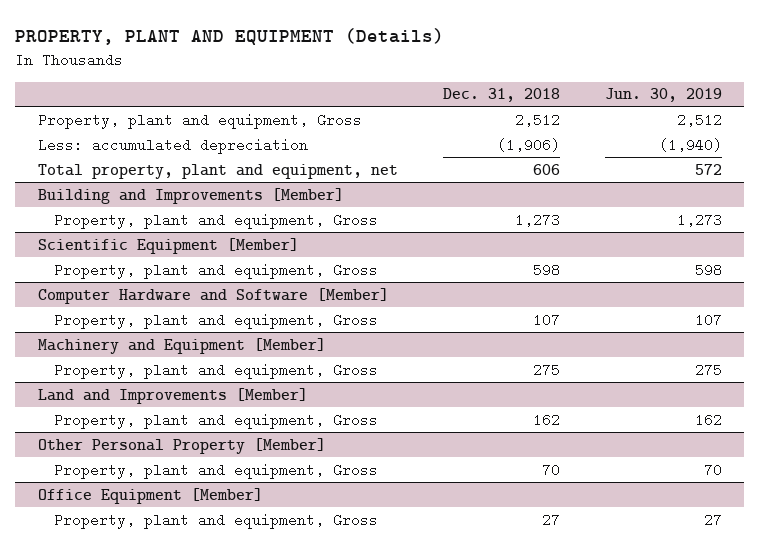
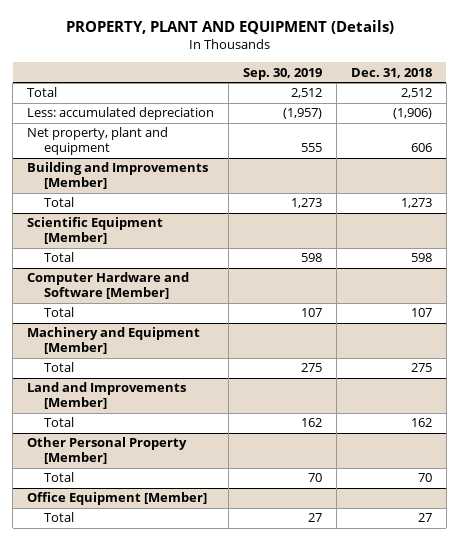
[604,88,722,103] Jun. 30, 2019 -> none
none -> [243,67,323,80] Sep. 30, 2019
[37,112,362,129] Property, plant and equipment, Gross -> [27,87,58,98] Total
[37,163,398,179] Total property, plant and equipment, net -> [27,127,169,156] Net property, plant and equipment
[53,212,378,229] Property, plant and equipment, Gross -> [44,197,75,208] Total
[53,262,378,279] Property, plant and equipment, Gross -> [44,252,75,263] Total
[53,312,378,329] Property, plant and equipment, Gross -> [44,307,75,318] Total
[53,362,378,379] Property, plant and equipment, Gross -> [44,362,75,373] Total
[53,412,378,429] Property, plant and equipment, Gross -> [44,417,75,428] Total
[53,462,378,479] Property, plant and equipment, Gross -> [44,472,75,483] Total
[53,512,378,529] Property, plant and equipment, Gross -> [44,512,75,523] Total

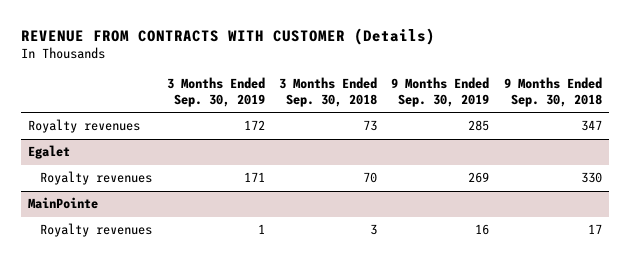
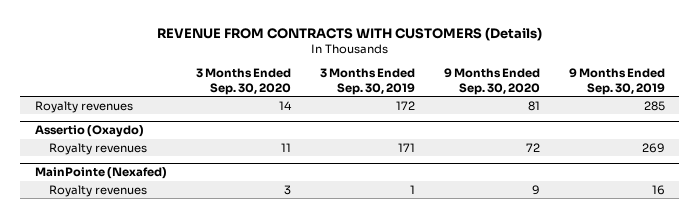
[20,27,435,45] REVENUE FROM CONTRACTS WITH CUSTOMER (Details) -> [156,26,542,41] REVENUE FROM CONTRACTS WITH CUSTOMERS (Details)
[278,77,377,107] 3 Months Ended Sep. 30, 2018 -> none
[503,77,602,107] 9 Months Ended Sep. 30, 2018 -> none
none -> [195,68,291,95] 3 Months Ended Sep. 30, 2020
none -> [443,68,540,95] 9 Months Ended Sep. 30, 2020
[27,145,70,160] Egalet -> [34,124,144,137] Assertio (Oxaydo)
[27,197,98,210] MainPointe -> [34,166,167,179] MainPointe (Nexafed)

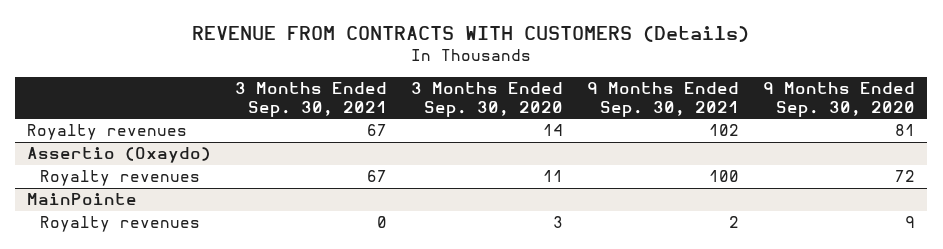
[319,68,415,95] 3 Months Ended Sep. 30, 2019 -> none
[568,68,665,95] 9 Months Ended Sep. 30, 2019 -> none
none -> [235,81,388,117] 3 Months Ended Sep. 30, 2021
none -> [587,81,740,117] 9 Months Ended Sep. 30, 2021
[34,166,167,179] MainPointe (Nexafed) -> [27,193,138,206] MainPointe

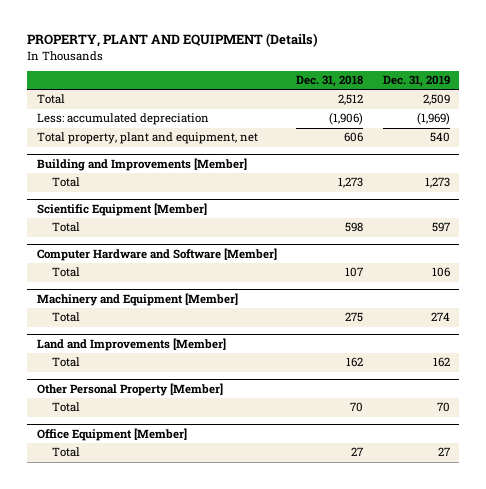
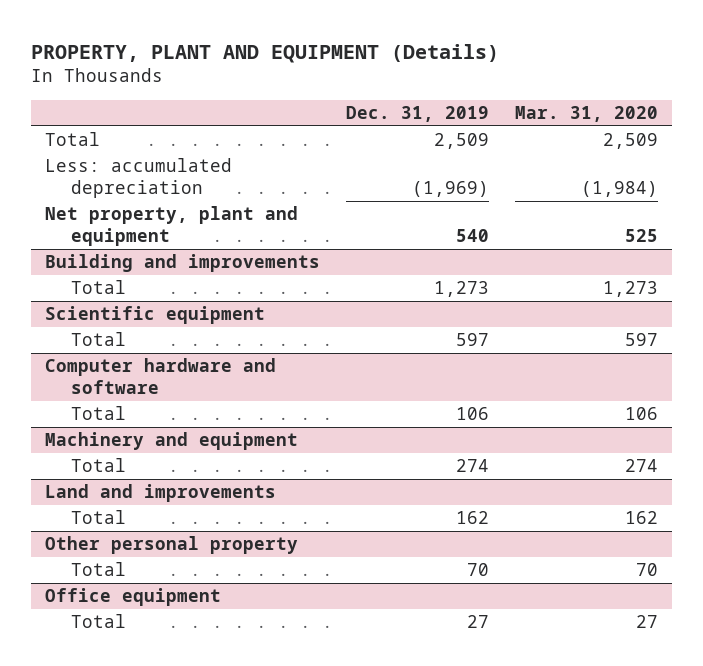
[296,75,364,88] Dec. 31, 2018 -> none
none -> [515,106,659,123] Mar. 31, 2020
[36,132,258,145] Total property, plant and equipment, net -> [44,206,298,247] Net property, plant and equipment
[36,157,247,171] Building and Improvements [Member] -> [44,254,320,273] Building and improvements
[36,202,207,216] Scientific Equipment [Member] -> [44,306,265,325] Scientific equipment
[36,247,277,261] Computer Hardware and Software [Member] -> [44,358,276,395] Computer hardware and software
[36,292,238,306] Machinery and Equipment [Member] -> [44,432,298,451] Machinery and equipment
[36,337,226,351] Land and Improvements [Member] -> [44,484,276,503] Land and improvements
[36,382,223,396] Other Personal Property [Member] -> [44,536,298,555] Other personal property
[36,427,187,441] Office Equipment [Member] -> [44,588,221,607] Office equipment

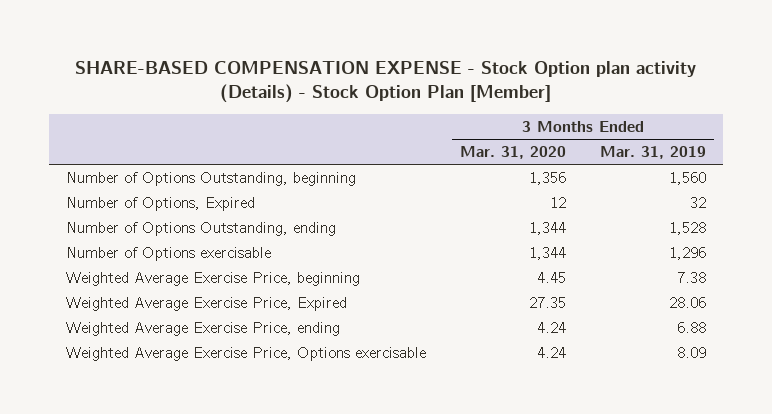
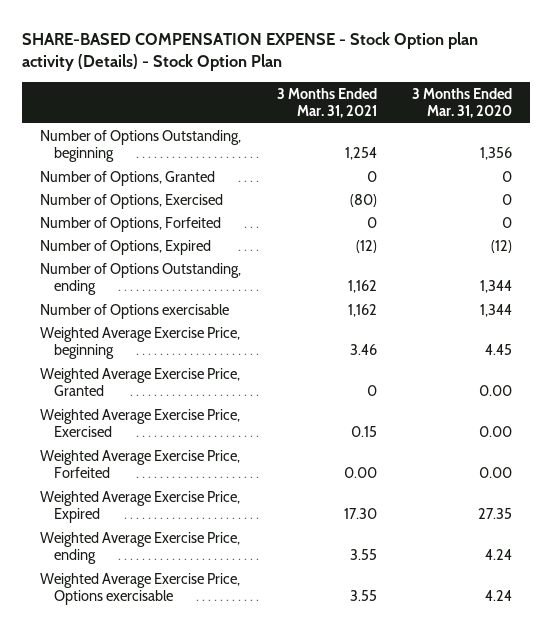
[75,60,697,104] SHARE-BASED COMPENSATION EXPENSE - Stock Option plan activity (Details) - Stock Option Plan [Member] -> [22,31,479,72] SHARE-BASED COMPENSATION EXPENSE - Stock Option plan activity (Details) - Stock Option Plan
[599,146,706,160] Mar. 31, 2019 -> none
none -> [276,87,377,119] 3 Months Ended Mar. 31, 2021
none -> [40,170,216,186] Number of Options, Granted
none -> [40,193,224,209] Number of Options, Exercised
none -> [40,216,222,232] Number of Options, Forfeited
[550,197,567,209] 12 -> [490,239,512,253] (12)
none -> [40,367,241,397] Weighted Average Exercise Price, Granted
none -> [40,408,241,438] Weighted Average Exercise Price, Exercised
none -> [40,449,241,479] Weighted Average Exercise Price, Forfeited

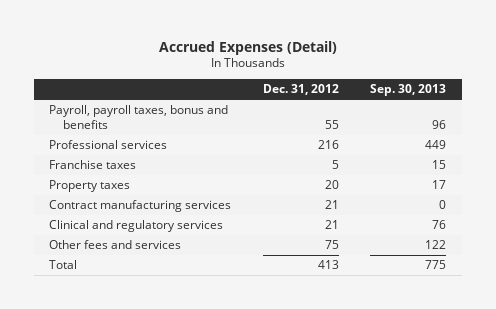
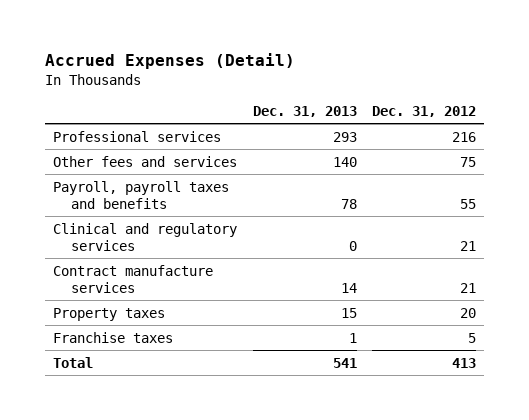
[370,84,447,97] Sep. 30, 2013 -> none
none -> [252,105,357,117] Dec. 31, 2013
[49,105,229,130] Payroll, payroll taxes, bonus and benefits -> none
[49,200,232,213] Contract manufacturing services -> none
none -> [52,180,229,209] Payroll, payroll taxes and benefits
[49,220,224,233] Clinical and regulatory services -> [52,222,237,251] Clinical and regulatory services
none -> [52,264,213,293] Contract manufacture services
[49,180,131,193] Property taxes -> [52,307,165,321] Property taxes
[49,160,137,170] Franchise taxes -> [52,331,173,343] Franchise taxes

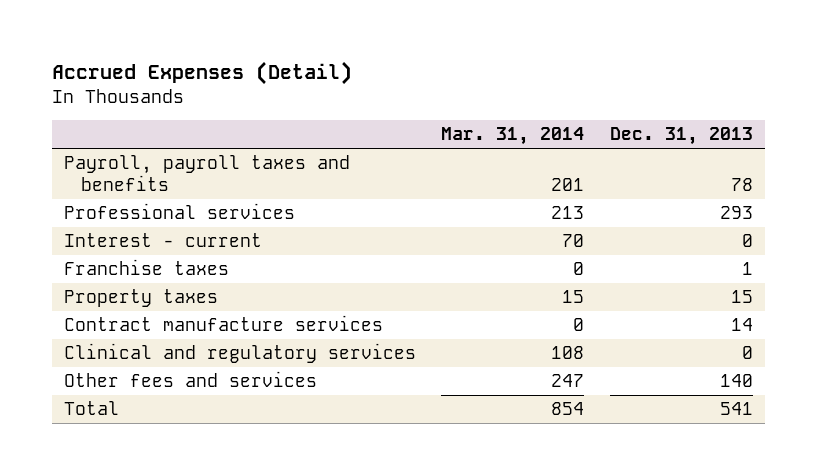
[372,105,477,117] Dec. 31, 2012 -> none
none -> [441,127,585,146] Mar. 31, 2014
[52,130,221,142] Professional services -> [64,203,296,220] Professional services
none -> [64,233,263,248] Interest - current
[52,307,165,321] Property taxes -> [64,289,219,308] Property taxes
[52,264,213,293] Contract manufacture services -> [64,315,384,332] Contract manufacture services
[52,222,237,251] Clinical and regulatory services -> [64,343,417,364] Clinical and regulatory services
[52,155,237,167] Other fees and services -> [64,371,318,388] Other fees and services

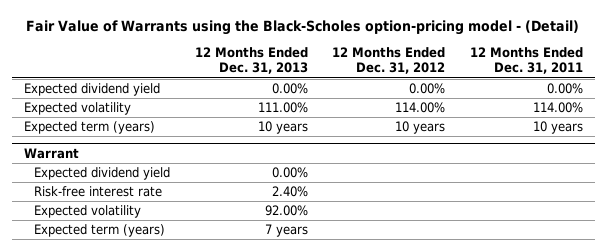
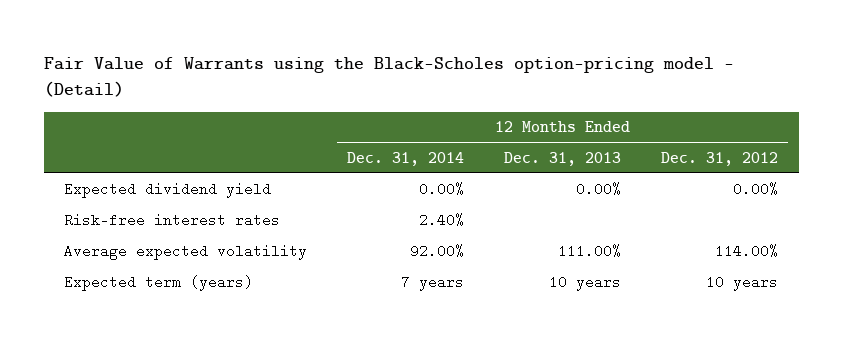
[469,47,583,75] 12 Months Ended Dec. 31, 2011 -> none
none -> [346,151,464,166] Dec. 31, 2014
none -> [63,213,280,228] Risk-free interest rates
[23,102,131,116] Expected volatility -> [63,244,307,261] Average expected volatility
[23,147,79,159] Warrant -> none
[34,167,171,181] Expected dividend yield -> none
[34,186,163,198] Risk-free interest rate -> none
[34,205,142,219] Expected volatility -> none
[34,224,166,238] Expected term (years) -> none

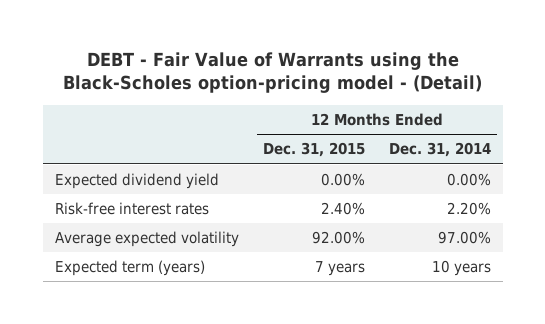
[43,57,734,98] Fair Value of Warrants using the Black-Scholes option-pricing model - (Detail) -> [62,52,482,94] DEBT - Fair Value of Warrants using the Black-Scholes option-pricing model - (Detail)
[504,151,622,166] Dec. 31, 2013 -> none
[661,151,779,166] Dec. 31, 2012 -> none
none -> [262,142,365,158] Dec. 31, 2015
[418,213,464,228] 2.40% -> [446,202,491,216] 2.20%
[409,244,464,259] 92.00% -> [437,231,491,245] 97.00%
[400,275,464,292] 7 years -> [431,260,491,277] 10 years

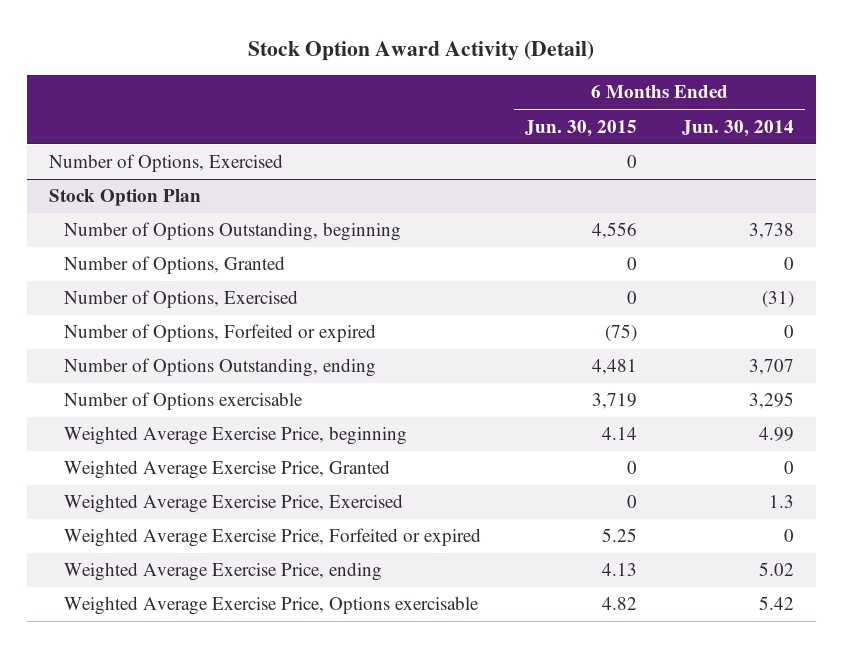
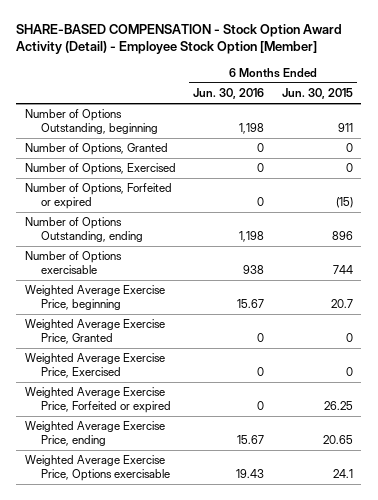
[248,40,595,61] Stock Option Award Activity (Detail) -> [16,23,343,55] SHARE-BASED COMPENSATION - Stock Option Award Activity (Detail) - Employee Stock Option [Member]
[681,119,794,137] Jun. 30, 2014 -> none
none -> [193,88,265,100] Jun. 30, 2016
[49,154,284,173] Number of Options, Exercised -> none
[49,189,202,207] Stock Option Plan -> none
[592,222,638,240] 4,556 -> [337,122,353,132] 911
[605,324,638,343] (75) -> [335,196,353,208] (15)
[592,359,638,376] 4,481 -> [331,230,353,240] 896
[592,393,638,410] 3,719 -> [332,264,353,274] 744
[602,427,638,441] 4.14 -> [330,298,353,308] 20.7
[602,528,638,543] 5.25 -> [323,400,353,410] 26.25
[602,563,638,577] 4.13 -> [322,434,353,444] 20.65
[602,597,638,611] 4.82 -> [332,468,353,478] 24.1

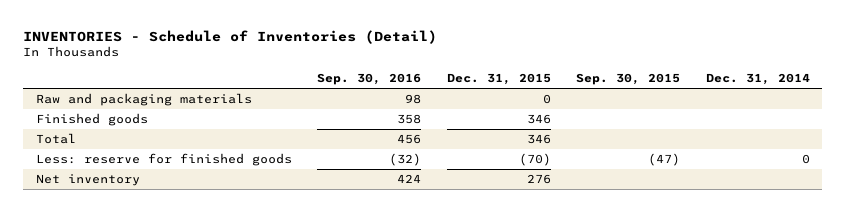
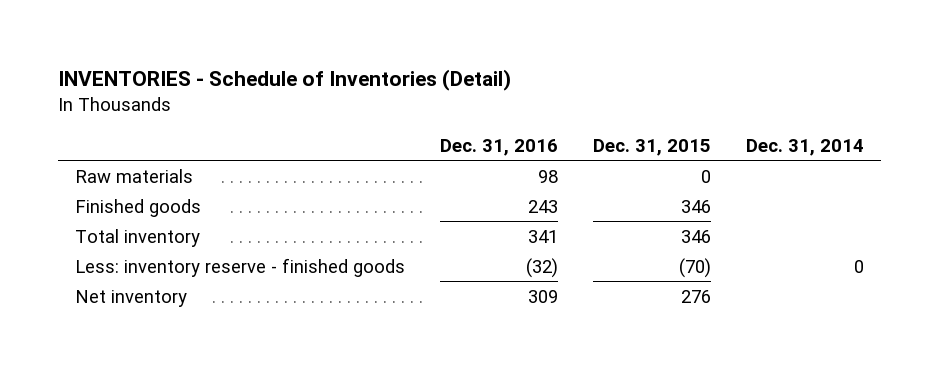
[317,73,422,86] Sep. 30, 2016 -> none
[576,73,681,86] Sep. 30, 2015 -> none
none -> [440,138,559,156] Dec. 31, 2016
[35,93,252,107] Raw and packaging materials -> [75,168,194,183] Raw materials
[35,133,76,145] Total -> [75,228,201,247] Total inventory
[35,153,292,167] Less: reserve for finished goods -> [75,257,406,277] Less: inventory reserve - finished goods

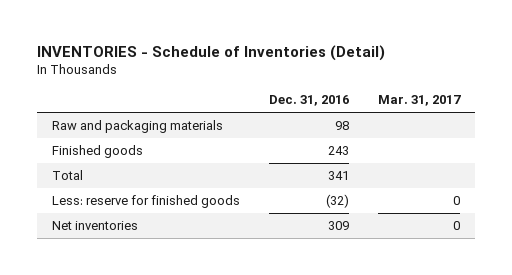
[592,138,711,156] Dec. 31, 2015 -> none
[745,138,864,156] Dec. 31, 2014 -> none
none -> [378,95,462,107] Mar. 31, 2017
[75,168,194,183] Raw materials -> [51,120,223,134] Raw and packaging materials
[75,228,201,247] Total inventory -> [51,170,83,181] Total
[75,257,406,277] Less: inventory reserve - finished goods -> [51,195,240,209] Less: reserve for finished goods
[75,289,188,307] Net inventory -> [51,221,138,231] Net inventories

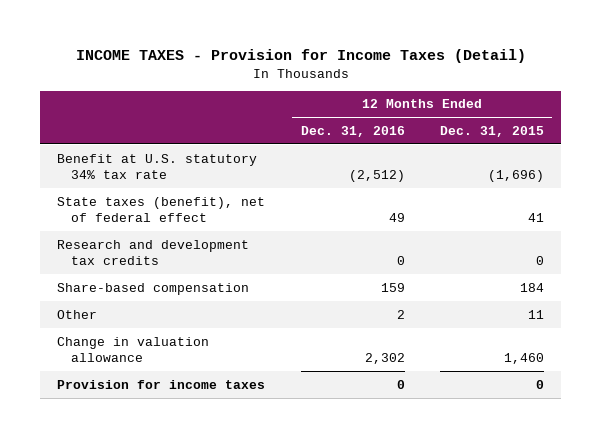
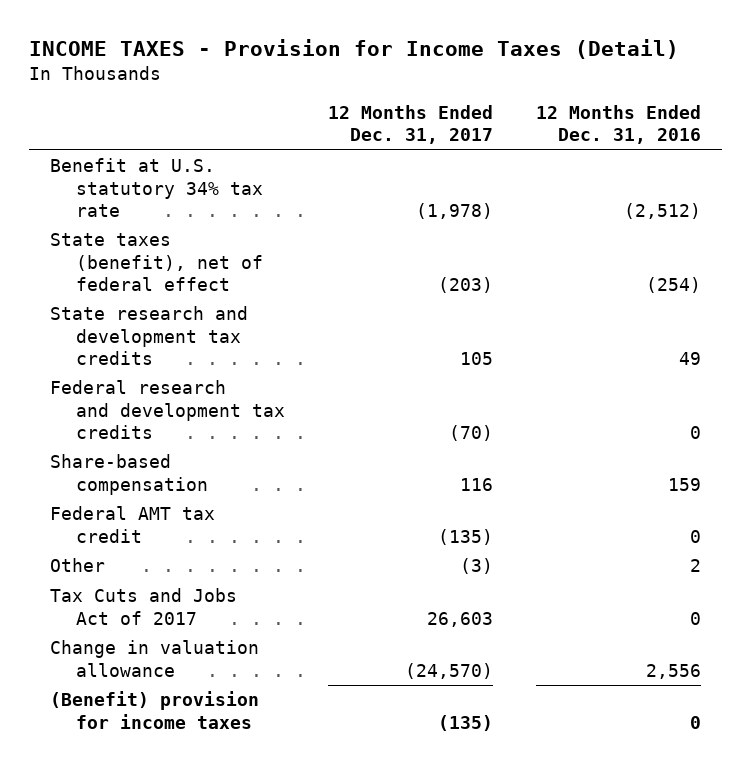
[439,125,544,137] Dec. 31, 2015 -> none
none -> [327,105,493,145] 12 Months Ended Dec. 31, 2017
[388,213,405,223] 49 -> [645,276,701,293] (254)
[57,239,250,266] Research and development tax credits -> [50,306,249,365] State research and development tax credits
[396,256,405,266] 0 -> [678,351,701,365] 49
none -> [50,380,285,439] Federal research and development tax credits
none -> [50,506,216,543] Federal AMT tax credit
none -> [50,588,238,625] Tax Cuts and Jobs Act of 2017
[364,353,405,365] 2,302 -> [645,663,701,679] 2,556
[57,379,266,389] Provision for income taxes -> [50,691,260,729] (Benefit) provision for income taxes

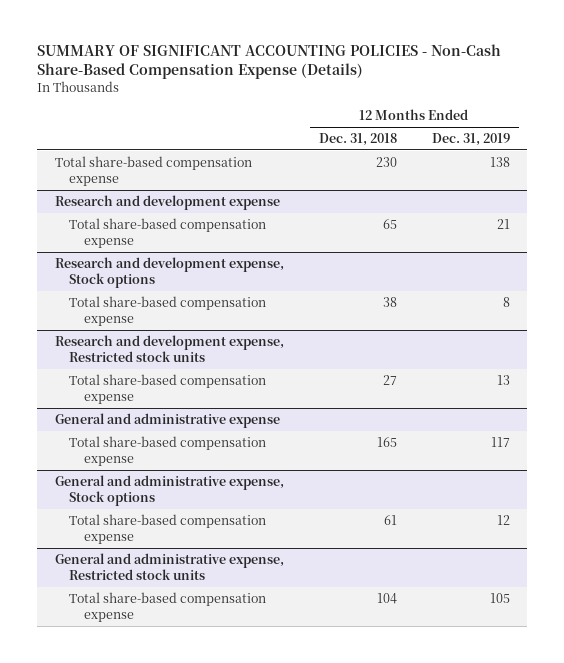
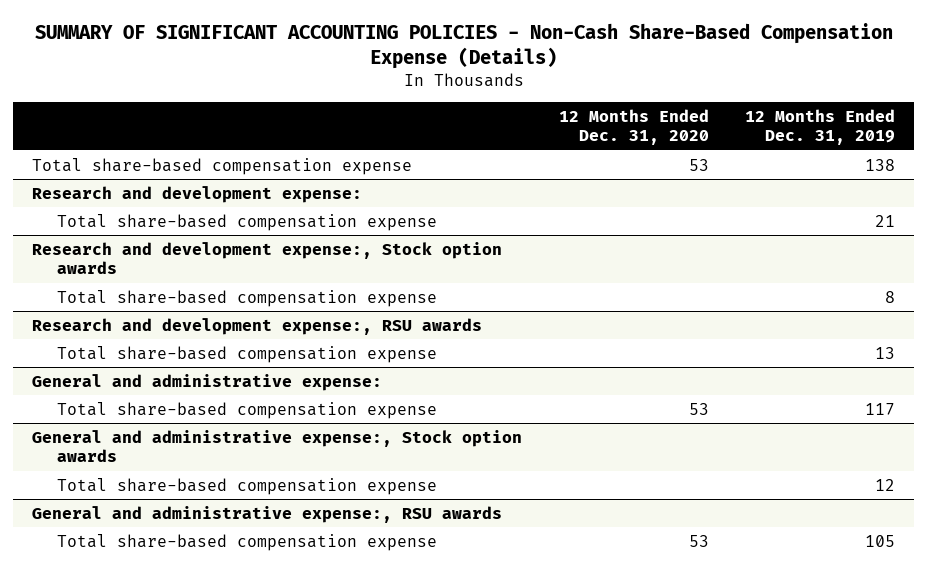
[318,132,397,146] Dec. 31, 2018 -> none
none -> [558,108,709,146] 12 Months Ended Dec. 31, 2020
[54,194,280,210] Research and development expense -> [31,185,362,203] Research and development expense:
[54,256,284,288] Research and development expense, Stock options -> [31,241,502,275] Research and development expense:, Stock option awards
[54,334,284,362] Research and development expense, Restricted stock units -> none
none -> [31,317,482,335] Research and development expense:, RSU awards
[54,412,280,428] General and administrative expense -> [31,373,382,391] General and administrative expense:
[54,474,284,506] General and administrative expense, Stock options -> [31,429,522,463] General and administrative expense:, Stock option awards
[54,552,284,580] General and administrative expense, Restricted stock units -> none
none -> [31,505,502,523] General and administrative expense:, RSU awards

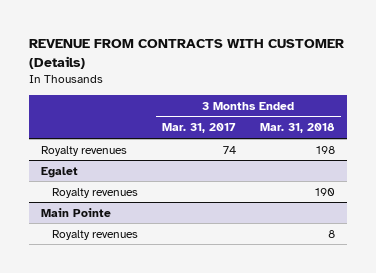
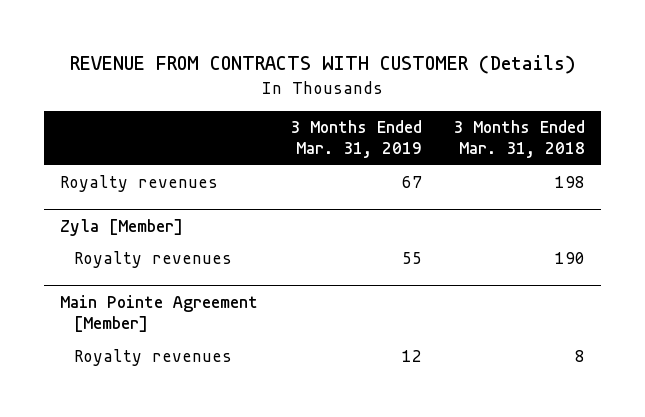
[162,123,237,134] Mar. 31, 2017 -> none
none -> [289,119,422,159] 3 Months Ended Mar. 31, 2019
[41,166,79,178] Egalet -> [59,218,183,236] Zyla [Member]
[41,207,112,217] Main Pointe -> [59,294,258,333] Main Pointe Agreement [Member]

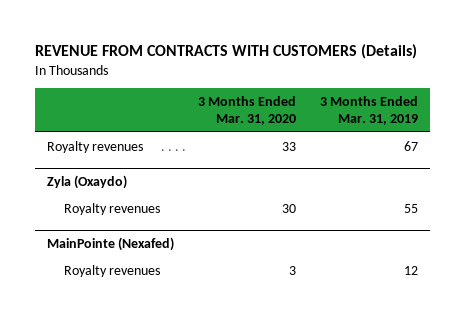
[69,55,576,75] REVENUE FROM CONTRACTS WITH CUSTOMER (Details) -> [34,44,417,60] REVENUE FROM CONTRACTS WITH CUSTOMERS (Details)
[453,119,586,159] 3 Months Ended Mar. 31, 2018 -> none
none -> [197,96,296,125] 3 Months Ended Mar. 31, 2020
[59,218,183,236] Zyla [Member] -> [46,175,127,190] Zyla (Oxaydo)
[59,294,258,333] Main Pointe Agreement [Member] -> [46,237,174,252] MainPointe (Nexafed)

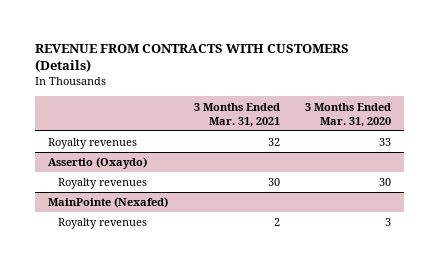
[320,96,419,125] 3 Months Ended Mar. 31, 2019 -> none
none -> [193,102,280,127] 3 Months Ended Mar. 31, 2021
[46,175,127,190] Zyla (Oxaydo) -> [48,157,148,170] Assertio (Oxaydo)

